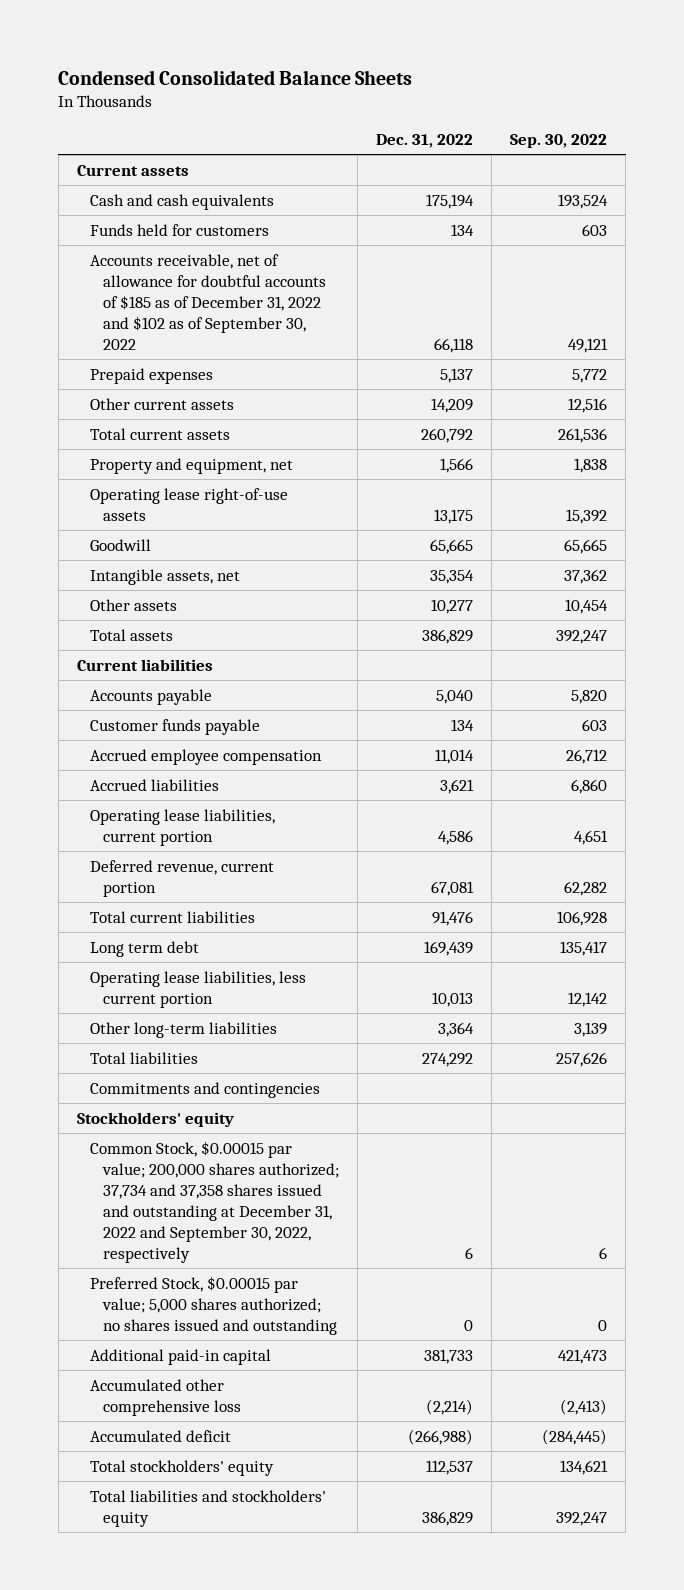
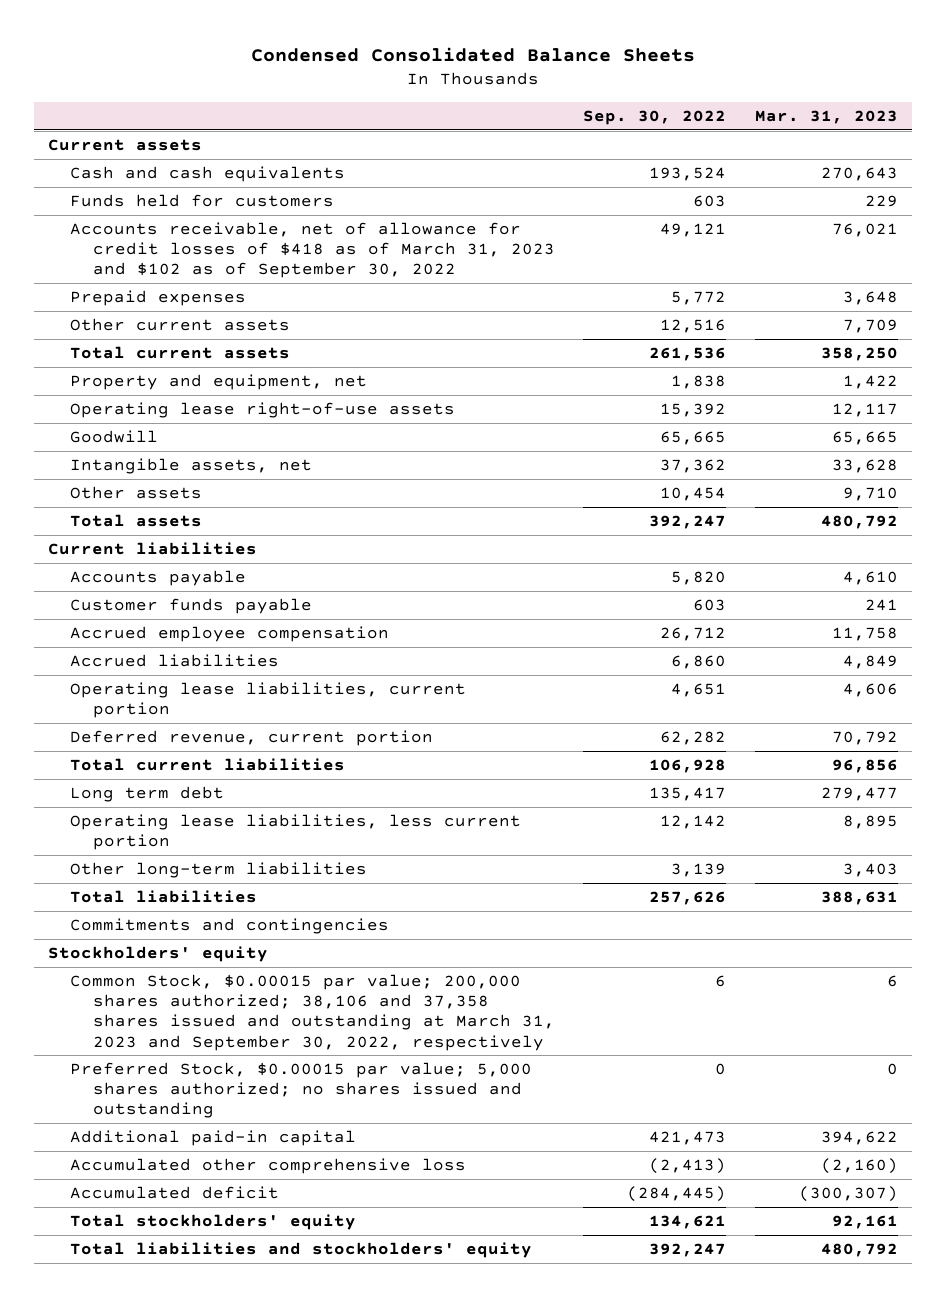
[376,134,474,149] Dec. 31, 2022 -> none
none -> [754,109,898,124] Mar. 31, 2023
[89,253,326,350] Accounts receivable, net of allowance for doubtful accounts of $185 as of December 31, 2022 and $102 as of September 30, 2022 -> [70,222,555,279] Accounts receivable, net of allowance for credit losses of $418 as of March 31, 2023 and $102 as of September 30, 2022
[89,1140,339,1264] Common Stock, $0.00015 par value; 200,000 shares authorized; 37,734 and 37,358 shares issued and outstanding at December 31, 2022 and September 30, 2022, respectively -> [70,974,555,1051] Common Stock, $0.00015 par value; 200,000 shares authorized; 38,106 and 37,358 shares issued and outstanding at March 31, 2023 and September 30, 2022, respectively

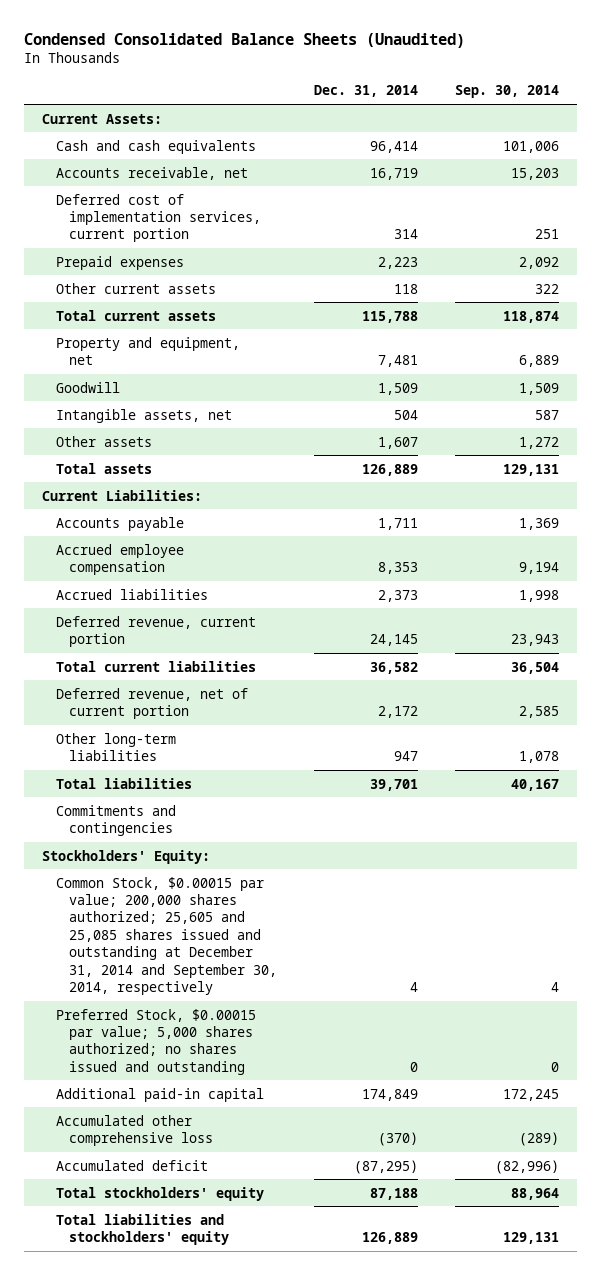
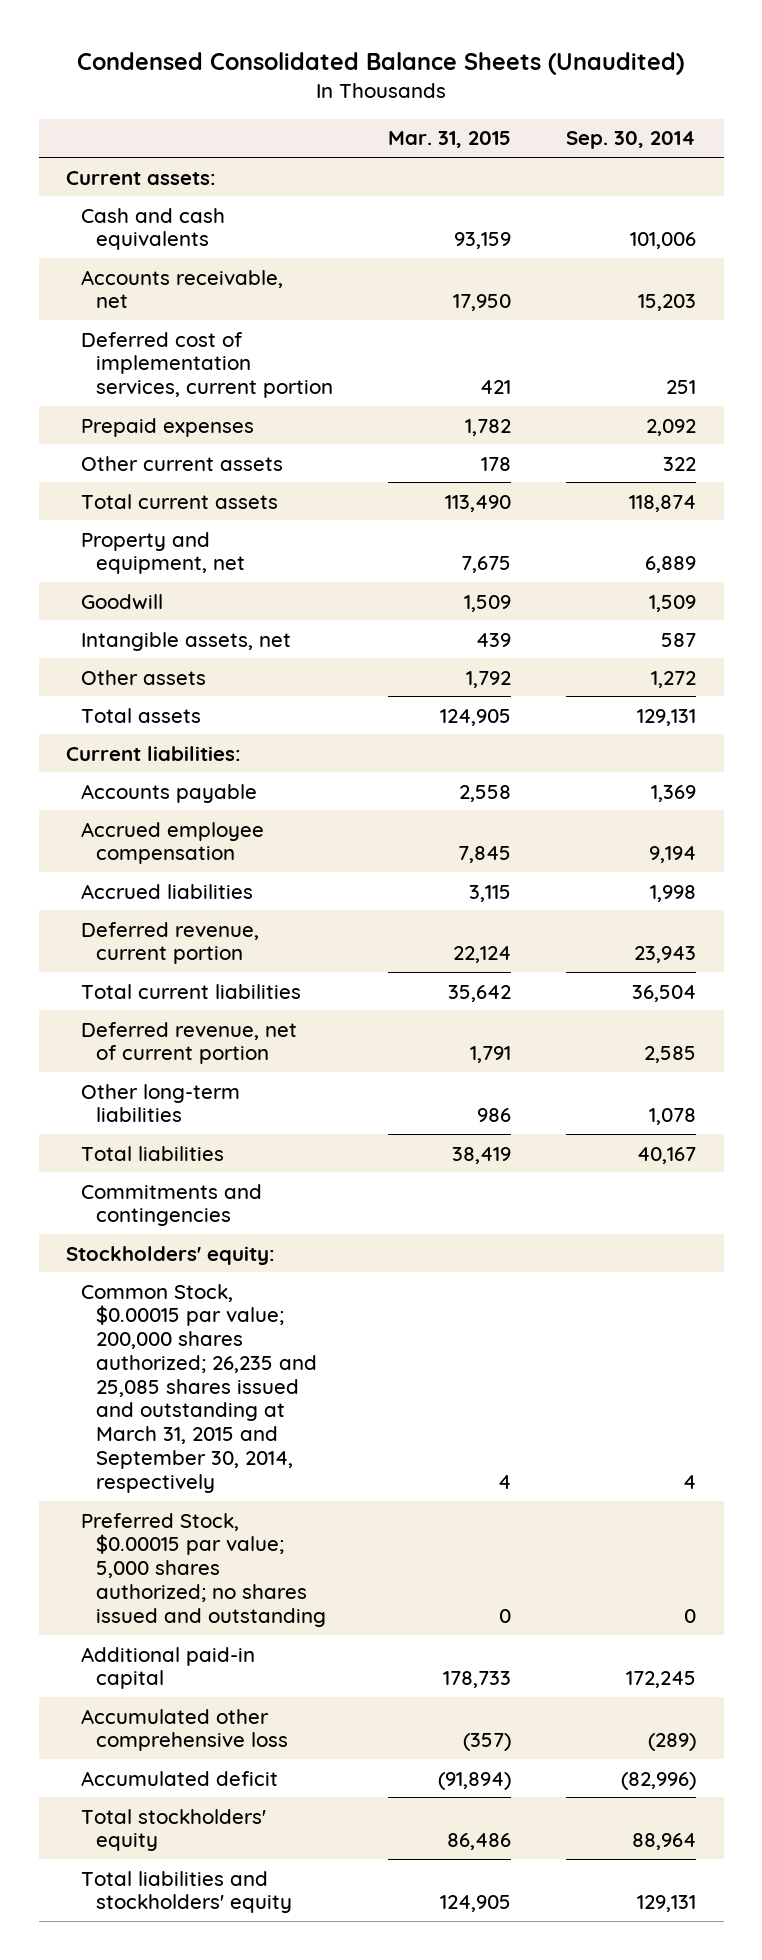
[313,85,418,98] Dec. 31, 2014 -> none
none -> [387,131,511,149] Mar. 31, 2015
[42,113,163,124] Current Assets: -> [66,170,217,185] Current assets:
[42,489,203,501] Current Liabilities: -> [66,745,242,761] Current liabilities:
[42,849,211,864] Stockholders' Equity: -> [66,1245,276,1265] Stockholders' equity:
[55,876,278,995] Common Stock, $0.00015 par value; 200,000 shares authorized; 25,605 and 25,085 shares issued and outstanding at December 31, 2014 and September 30, 2014, respectively -> [80,1283,317,1493] Common Stock, $0.00015 par value; 200,000 shares authorized; 26,235 and 25,085 shares issued and outstanding at March 31, 2015 and September 30, 2014, respectively

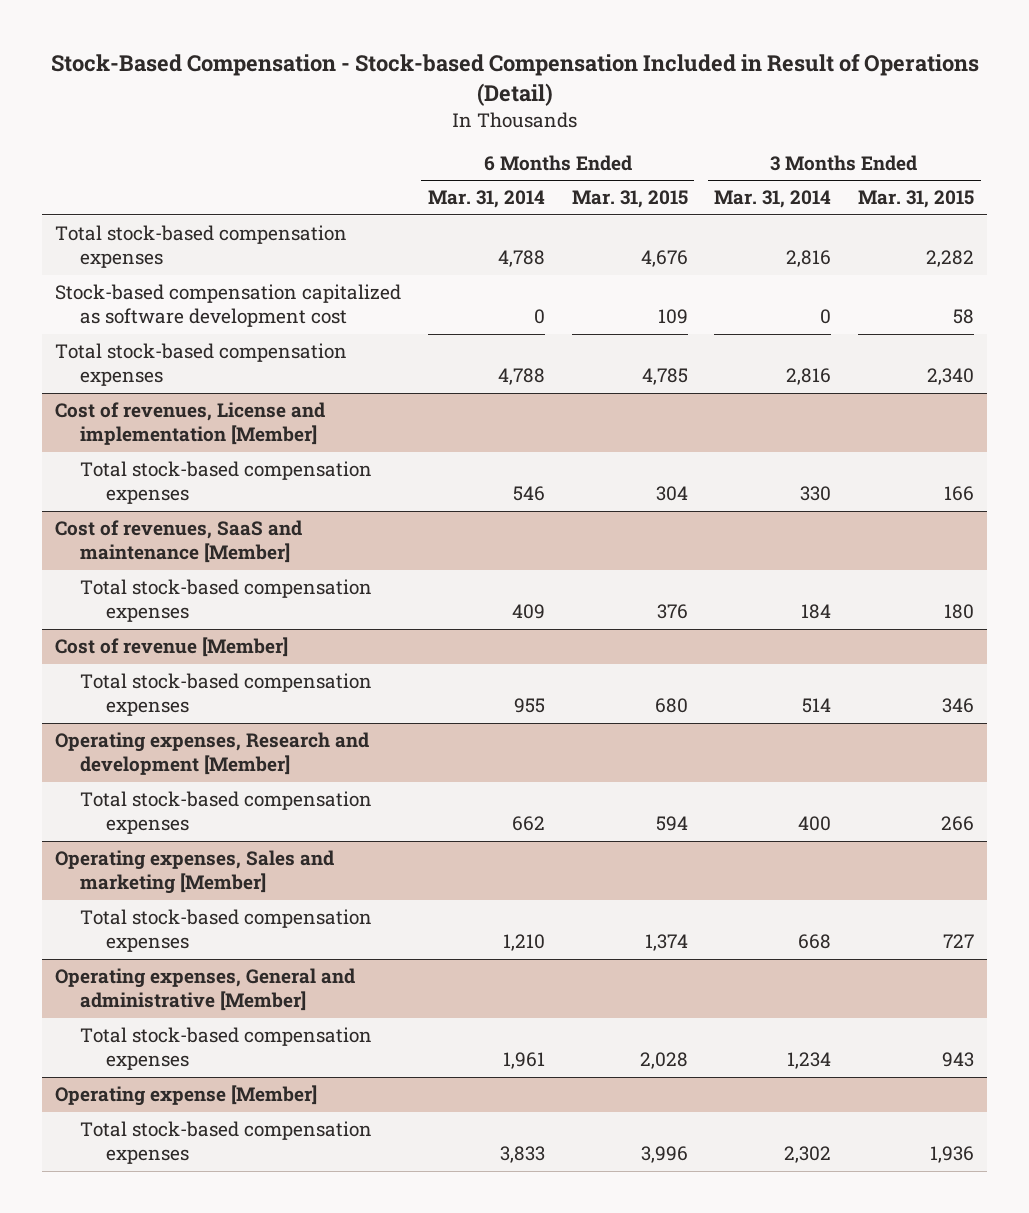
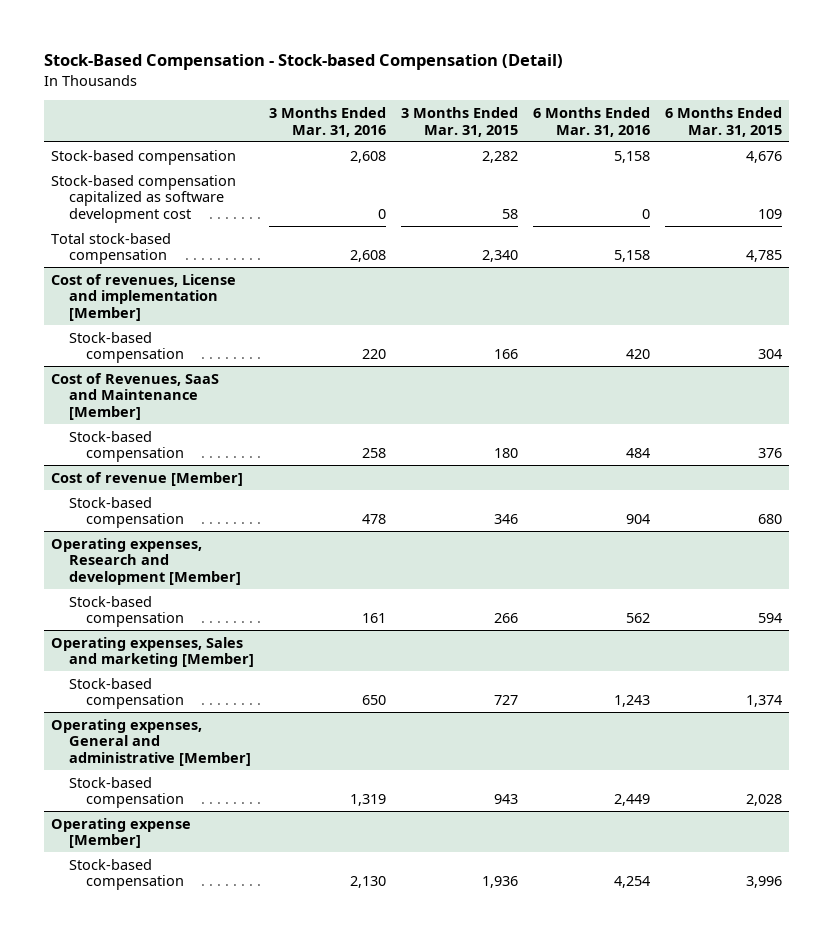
[50,54,979,106] Stock-Based Compensation - Stock-based Compensation Included in Result of Operations (Detail) -> [43,54,563,71] Stock-Based Compensation - Stock-based Compensation (Detail)
[427,190,545,209] Mar. 31, 2014 -> none
[714,190,832,209] Mar. 31, 2014 -> none
none -> [268,106,386,137] 3 Months Ended Mar. 31, 2016
none -> [532,106,650,137] 6 Months Ended Mar. 31, 2016
[55,225,348,269] Total stock-based compensation expenses -> [51,149,237,165] Stock-based compensation
[55,343,348,387] Total stock-based compensation expenses -> [51,232,172,265] Total stock-based compensation
[80,461,373,505] Total stock-based compensation expenses -> [68,331,185,364] Stock-based compensation
[55,520,303,564] Cost of revenues, SaaS and maintenance [Member] -> [51,372,220,421] Cost of Revenues, SaaS and Maintenance [Member]
[80,579,373,623] Total stock-based compensation expenses -> [68,430,185,463] Stock-based compensation
[80,673,373,717] Total stock-based compensation expenses -> [68,496,185,529] Stock-based compensation
[80,791,373,835] Total stock-based compensation expenses -> [68,595,185,628] Stock-based compensation
[80,909,373,953] Total stock-based compensation expenses -> [68,677,185,710] Stock-based compensation
[80,1027,373,1071] Total stock-based compensation expenses -> [68,776,185,809] Stock-based compensation
[80,1121,373,1165] Total stock-based compensation expenses -> [68,858,185,891] Stock-based compensation

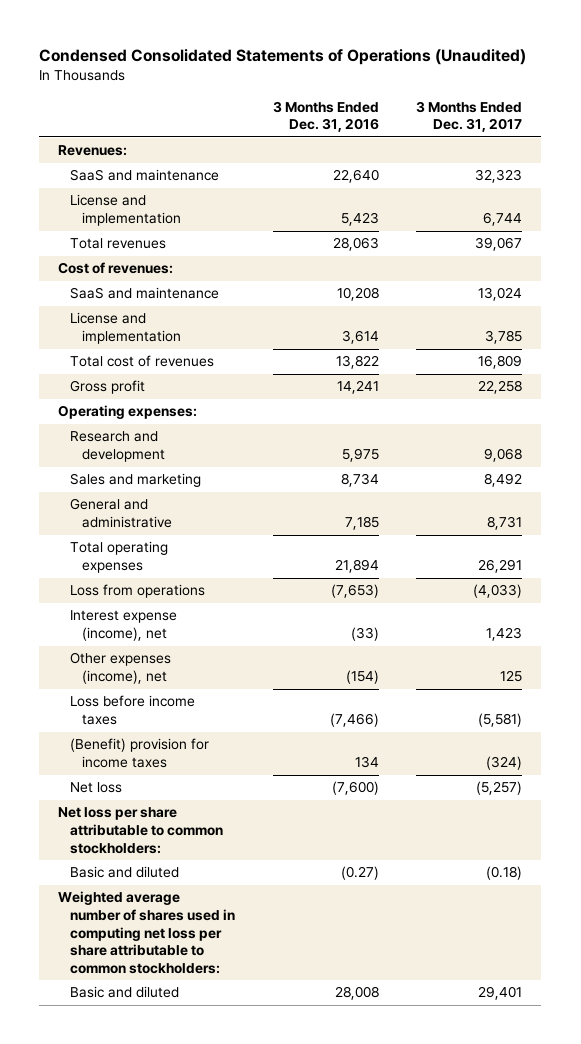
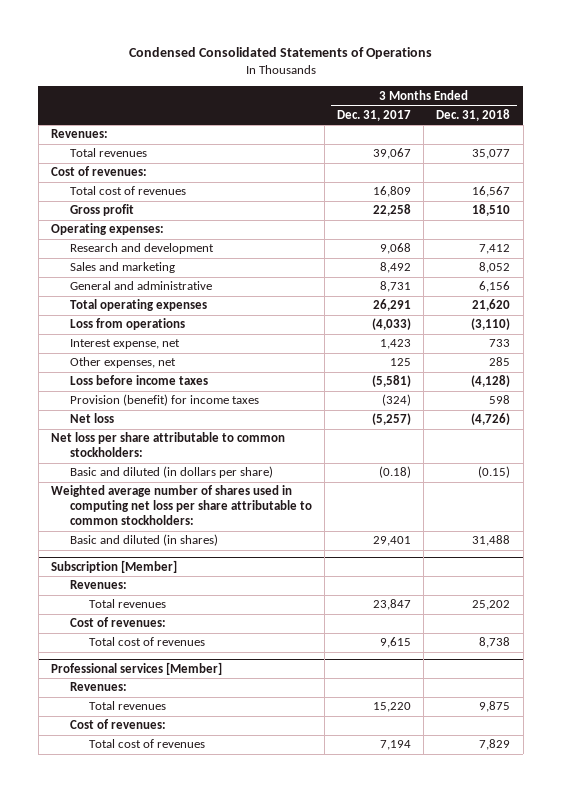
[39,49,527,66] Condensed Consolidated Statements of Operations (Unaudited) -> [128,47,432,60] Condensed Consolidated Statements of Operations
[272,100,379,133] 3 Months Ended Dec. 31, 2016 -> none
none -> [436,108,511,121] Dec. 31, 2018
[70,169,220,182] SaaS and maintenance -> none
[70,194,182,227] License and implementation -> none
[70,287,220,300] SaaS and maintenance -> none
[70,312,182,345] License and implementation -> none
[70,610,178,642] Interest expense (income), net -> [69,339,180,350] Interest expense, net
[70,652,172,685] Other expenses (income), net -> [69,357,176,369] Other expenses, net
[70,738,210,769] (Benefit) provision for income taxes -> [69,394,259,407] Provision (benefit) for income taxes
[70,866,180,879] Basic and diluted -> [69,466,273,479] Basic and diluted (in dollars per share)
[70,986,180,999] Basic and diluted -> [69,534,218,547] Basic and diluted (in shares)
none -> [50,559,177,573] Subscription [Member]
none -> [69,580,127,590] Revenues:
none -> [88,599,166,609] Total revenues
none -> [69,617,166,628] Cost of revenues:
none -> [88,637,205,647] Total cost of revenues
none -> [50,661,222,675] Professional services [Member]
none -> [69,682,127,692] Revenues:
none -> [88,701,166,711] Total revenues
none -> [69,719,166,730] Cost of revenues:
none -> [88,739,205,749] Total cost of revenues

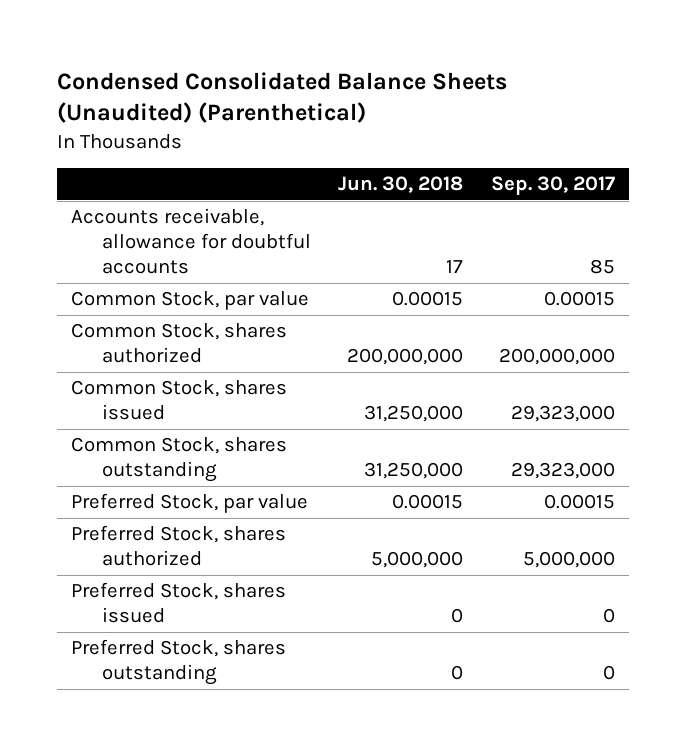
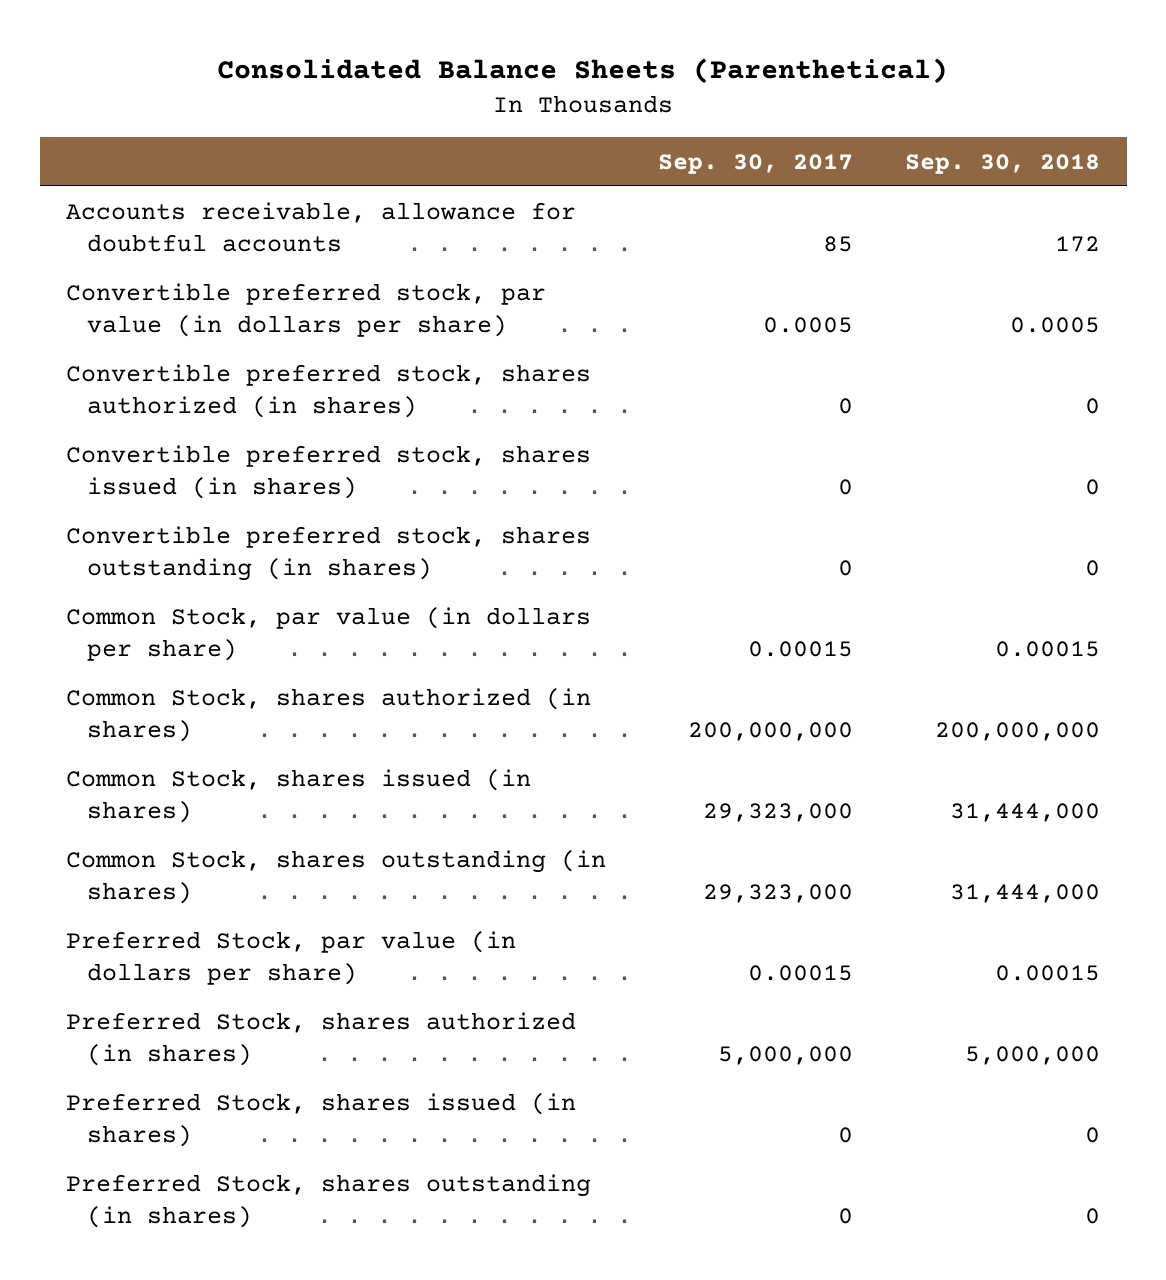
[57,71,508,124] Condensed Consolidated Balance Sheets (Unaudited) (Parenthetical) -> [217,58,949,85] Consolidated Balance Sheets (Parenthetical)
[338,176,464,194] Jun. 30, 2018 -> none
none -> [905,153,1101,174] Sep. 30, 2018
none -> [65,282,546,337] Convertible preferred stock, par value (in dollars per share)
none -> [65,363,591,418] Convertible preferred stock, shares authorized (in shares)
none -> [65,444,591,499] Convertible preferred stock, shares issued (in shares)
none -> [65,525,591,581] Convertible preferred stock, shares outstanding (in shares)
[70,291,309,311] Common Stock, par value -> [65,606,591,661] Common Stock, par value (in dollars per share)
[70,323,287,364] Common Stock, shares authorized -> [65,687,591,742] Common Stock, shares authorized (in shares)
[70,380,287,421] Common Stock, shares issued -> [65,768,531,823] Common Stock, shares issued (in shares)
[70,437,287,483] Common Stock, shares outstanding -> [65,849,606,904] Common Stock, shares outstanding (in shares)
[70,493,308,514] Preferred Stock, par value -> [65,930,516,985] Preferred Stock, par value (in dollars per share)
[70,525,286,567] Preferred Stock, shares authorized -> [65,1011,576,1066] Preferred Stock, shares authorized (in shares)
[70,582,286,624] Preferred Stock, shares issued -> [65,1092,576,1147] Preferred Stock, shares issued (in shares)
[70,639,286,686] Preferred Stock, shares outstanding -> [65,1173,591,1228] Preferred Stock, shares outstanding (in shares)

